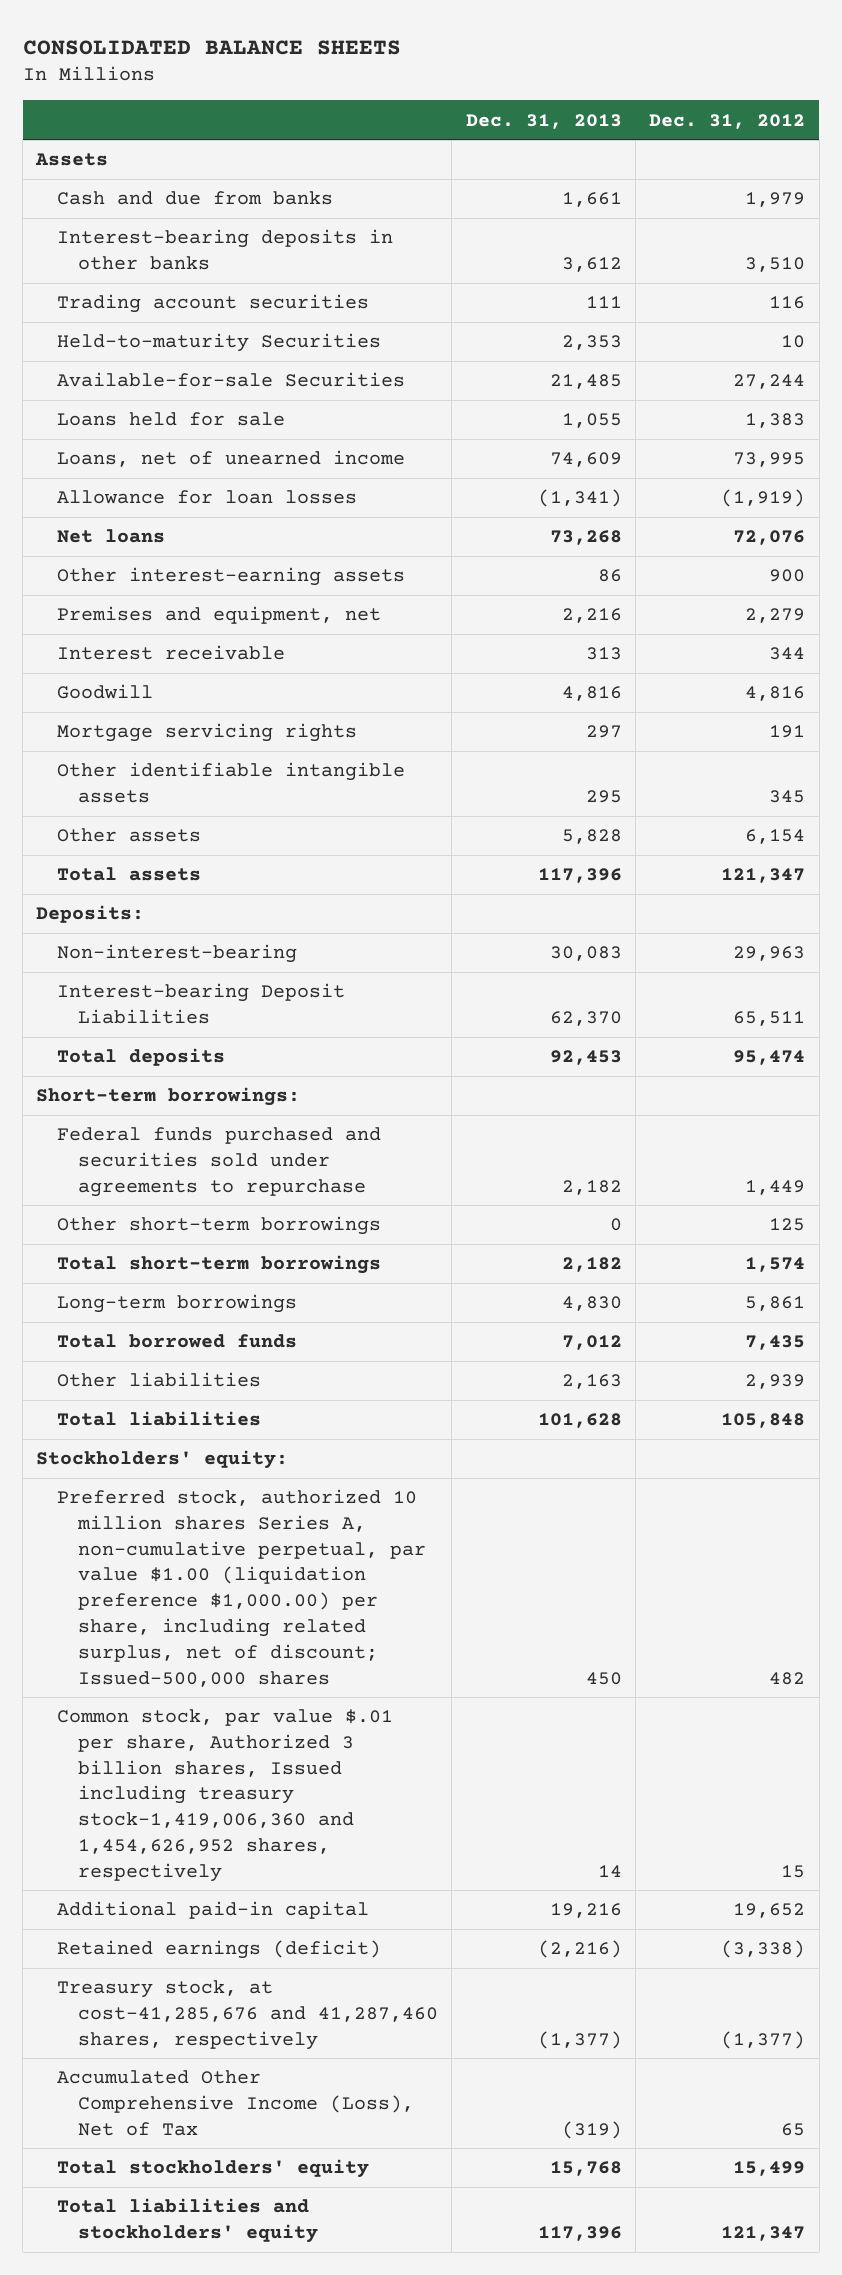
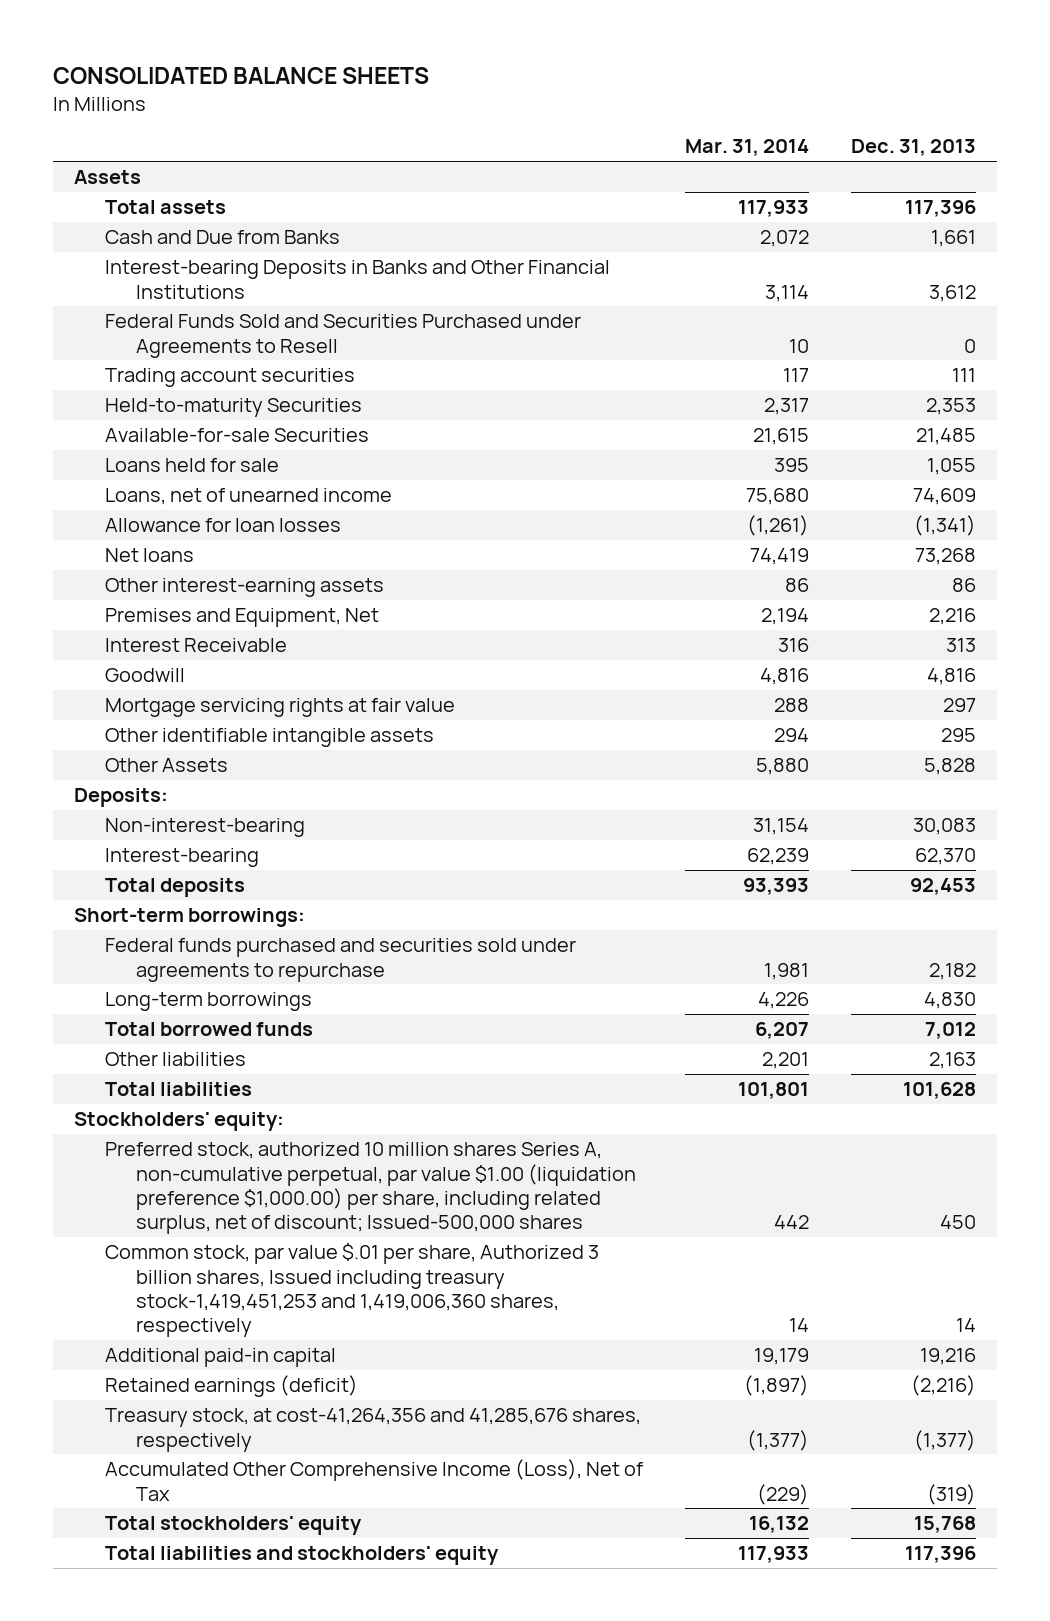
[649,113,806,129] Dec. 31, 2012 -> none
none -> [685,139,810,157] Mar. 31, 2014
[57,867,202,882] Total assets -> [105,200,227,215] Total assets
[57,191,334,206] Cash and due from banks -> [105,230,341,245] Cash and Due from Banks
[57,229,394,270] Interest-bearing deposits in other banks -> [105,260,611,299] Interest-bearing Deposits in Banks and Other Financial Institutions
none -> [105,314,582,358] Federal Funds Sold and Securities Purchased under Agreements to Resell
[57,606,382,625] Premises and equipment, net -> [105,608,380,628] Premises and Equipment, Net
[57,645,286,661] Interest receivable -> [105,638,288,653] Interest Receivable
[57,723,358,743] Mortgage servicing rights -> [105,698,456,718] Mortgage servicing rights at fair value
[57,828,202,843] Other assets -> [105,758,229,773] Other Assets
[57,983,346,1024] Interest-bearing Deposit Liabilities -> [105,848,260,868] Interest-bearing
[57,1216,382,1236] Other short-term borrowings -> none
[57,1255,382,1275] Total short-term borrowings -> none
[57,1709,394,1882] Common stock, par value $.01 per share, Authorized 3 billion shares, Issued including treasury stock-1,419,006,360 and 1,454,626,952 shares, respectively -> [105,1243,600,1337] Common stock, par value $.01 per share, Authorized 3 billion shares, Issued including treasury stock-1,419,451,253 and 1,419,006,360 shares, respectively
[57,1980,438,2050] Treasury stock, at cost-41,285,676 and 41,287,460 shares, respectively -> [105,1408,642,1452] Treasury stock, at cost-41,264,356 and 41,285,676 shares, respectively

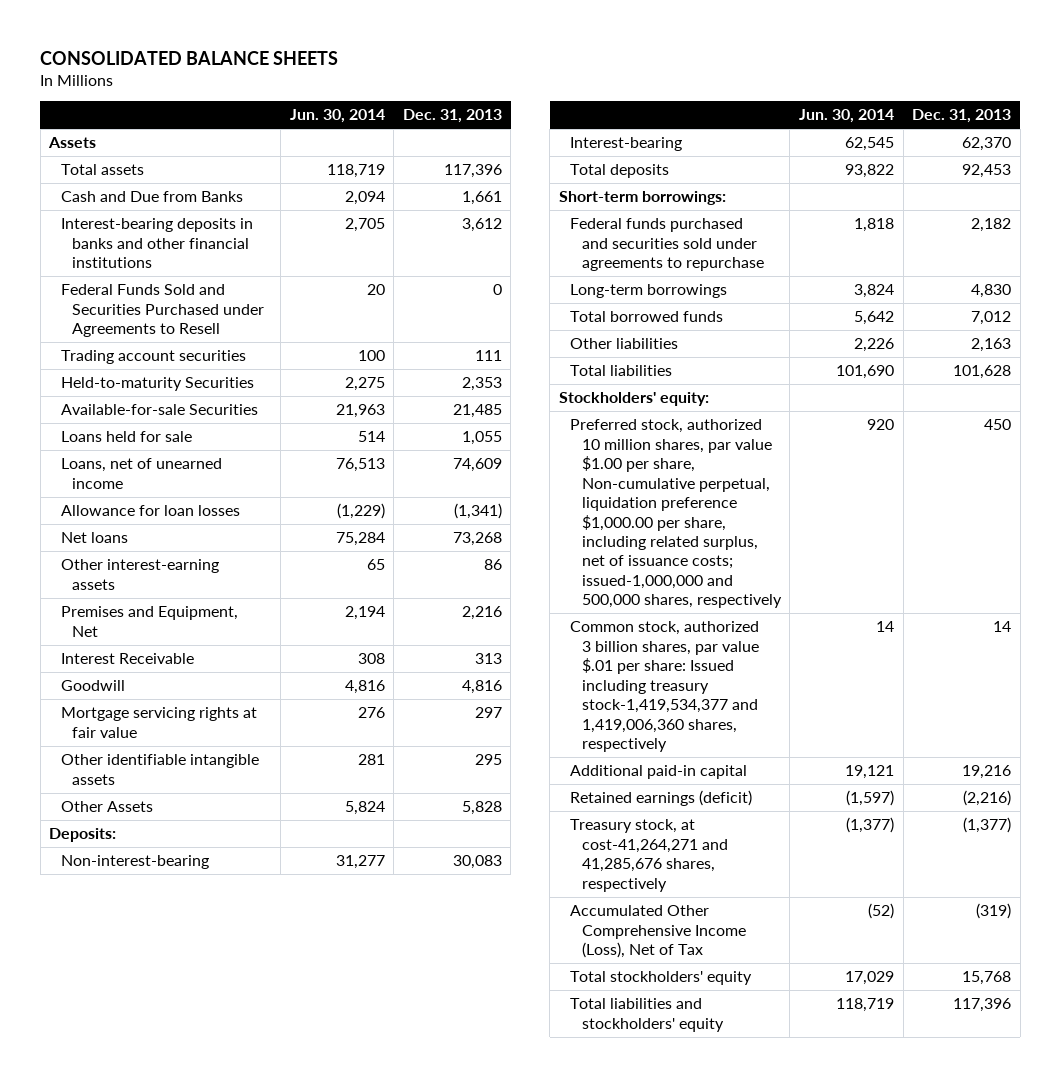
[685,139,810,157] Mar. 31, 2014 -> none
none -> [289,109,385,124] Jun. 30, 2014
[105,260,611,299] Interest-bearing Deposits in Banks and Other Financial Institutions -> [60,218,253,269] Interest-bearing deposits in banks and other financial institutions
[105,1142,637,1234] Preferred stock, authorized 10 million shares Series A, non-cumulative perpetual, par value $1.00 (liquidation preference $1,000.00) per share, including related surplus, net of discount; Issued-500,000 shares -> [570,419,782,609] Preferred stock, authorized 10 million shares, par value $1.00 per share, Non-cumulative perpetual, liquidation preference $1,000.00 per share, including related surplus, net of issuance costs; issued-1,000,000 and 500,000 shares, respectively
[105,1243,600,1337] Common stock, par value $.01 per share, Authorized 3 billion shares, Issued including treasury stock-1,419,451,253 and 1,419,006,360 shares, respectively -> [570,621,760,752] Common stock, authorized 3 billion shares, par value $.01 per share: Issued including treasury stock-1,419,534,377 and 1,419,006,360 shares, respectively
[105,1408,642,1452] Treasury stock, at cost-41,264,356 and 41,285,676 shares, respectively -> [570,819,728,892] Treasury stock, at cost-41,264,271 and 41,285,676 shares, respectively

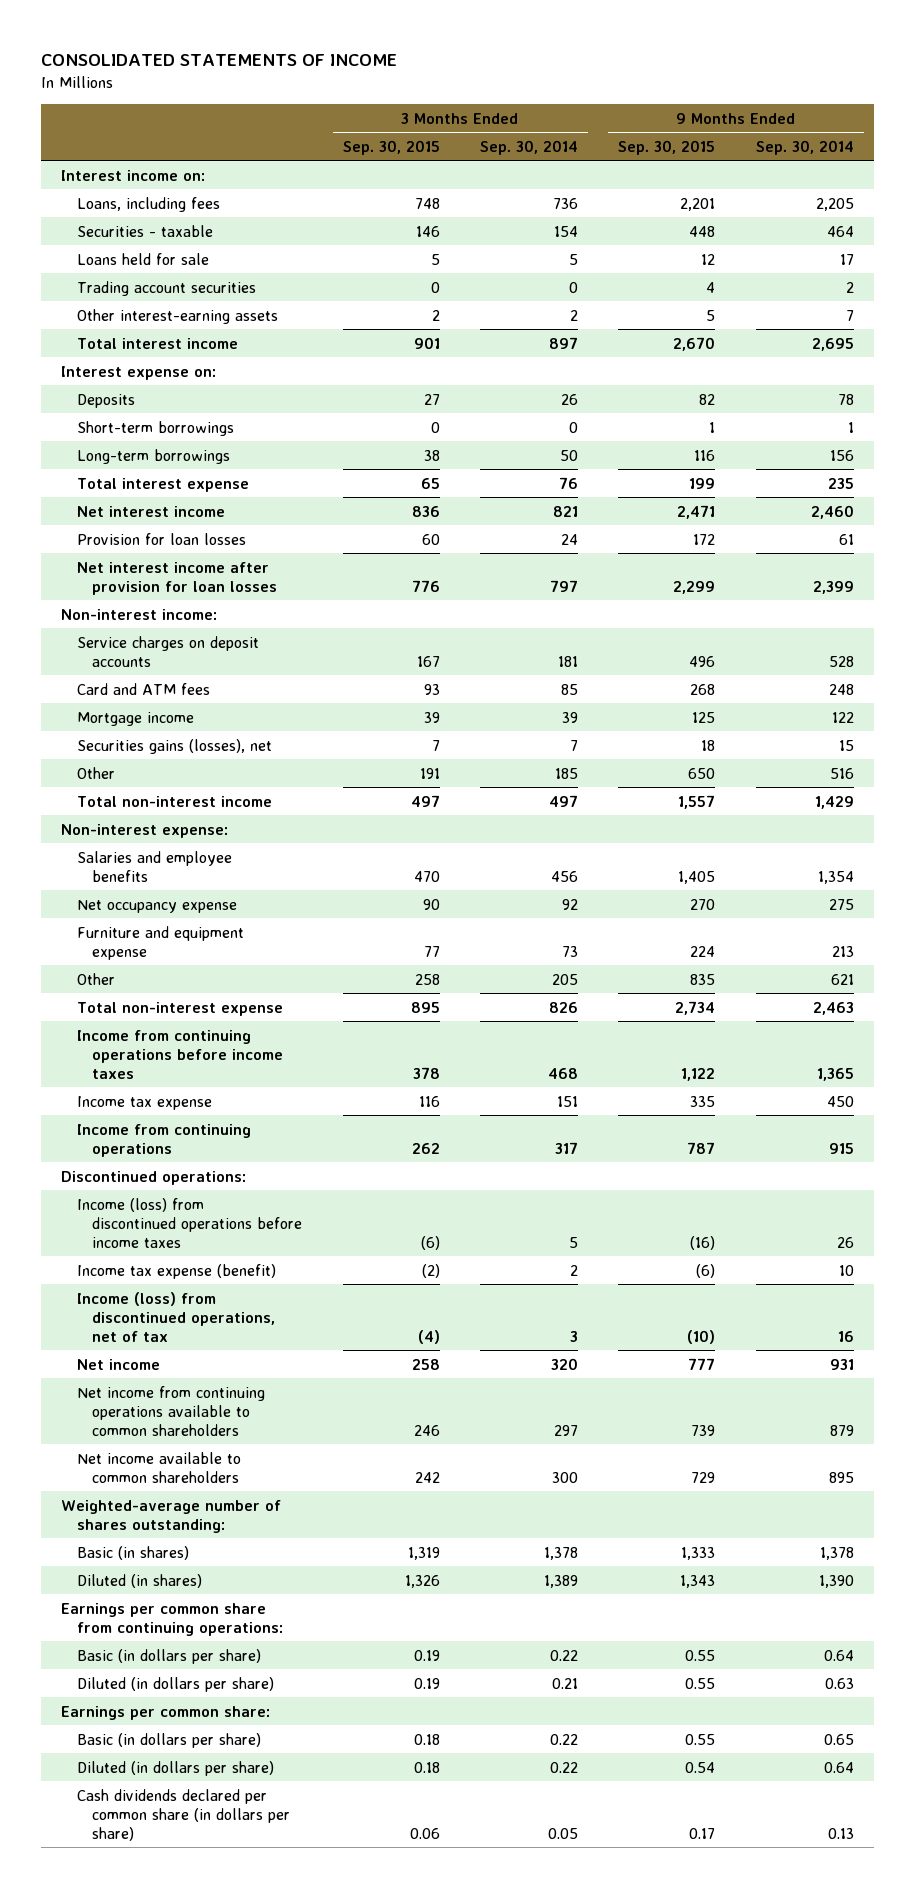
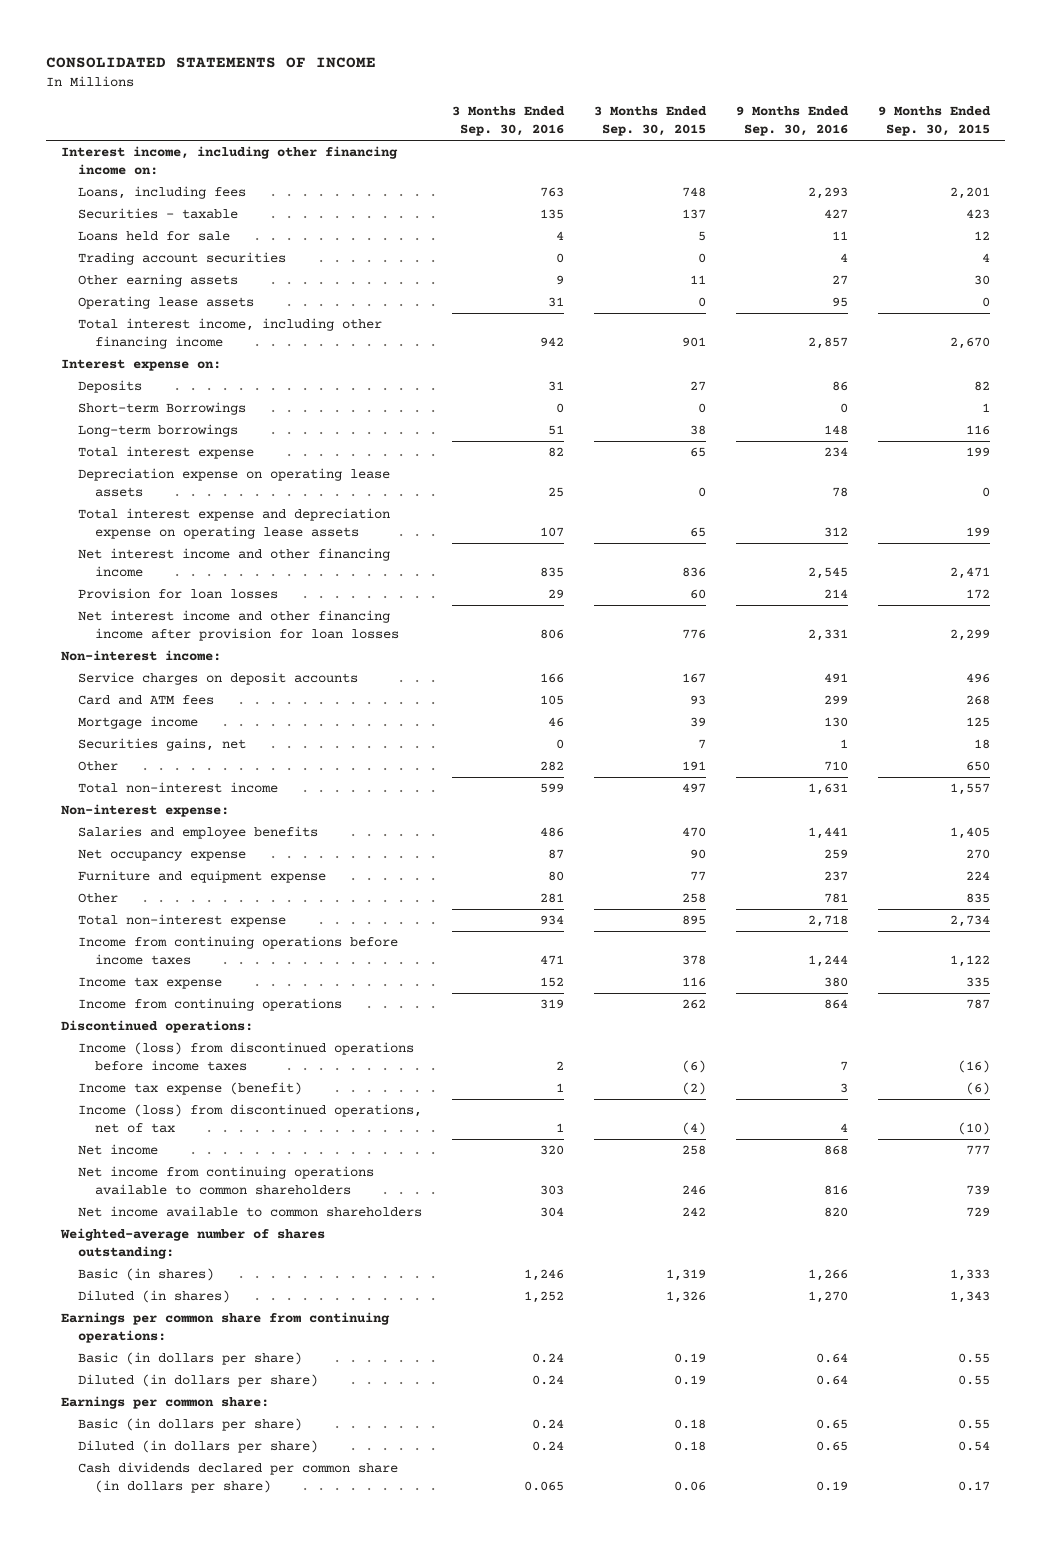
[479,139,578,155] Sep. 30, 2014 -> none
[755,139,854,155] Sep. 30, 2014 -> none
none -> [451,106,565,137] 3 Months Ended Sep. 30, 2016
none -> [735,106,849,137] 9 Months Ended Sep. 30, 2016
[61,169,206,181] Interest income on: -> [60,146,398,176] Interest income, including other financing income on:
[415,225,440,237] 146 -> [681,209,706,220] 137
[689,225,716,237] 448 -> [965,209,990,220] 423
[76,308,278,324] Other interest-earning assets -> [77,274,238,288] Other earning assets
[431,309,440,321] 2 -> [689,275,706,285] 11
[706,309,716,321] 5 -> [973,275,990,286] 30
none -> [77,296,254,310] Operating lease assets
[76,337,238,349] Total interest income -> [77,318,382,350] Total interest income, including other financing income
[76,420,234,436] Short-term borrowings -> [77,402,246,416] Short-term Borrowings
none -> [77,468,390,498] Depreciation expense on operating lease assets
none -> [77,508,390,540] Total interest expense and depreciation expense on operating lease assets
[76,505,225,517] Net interest income -> [77,548,390,578] Net interest income and other financing income
[76,561,278,595] Net interest income after provision for loan losses -> [77,610,399,642] Net interest income and other financing income after provision for loan losses
[76,738,272,754] Securities gains (losses), net -> [77,738,246,752] Securities gains, net

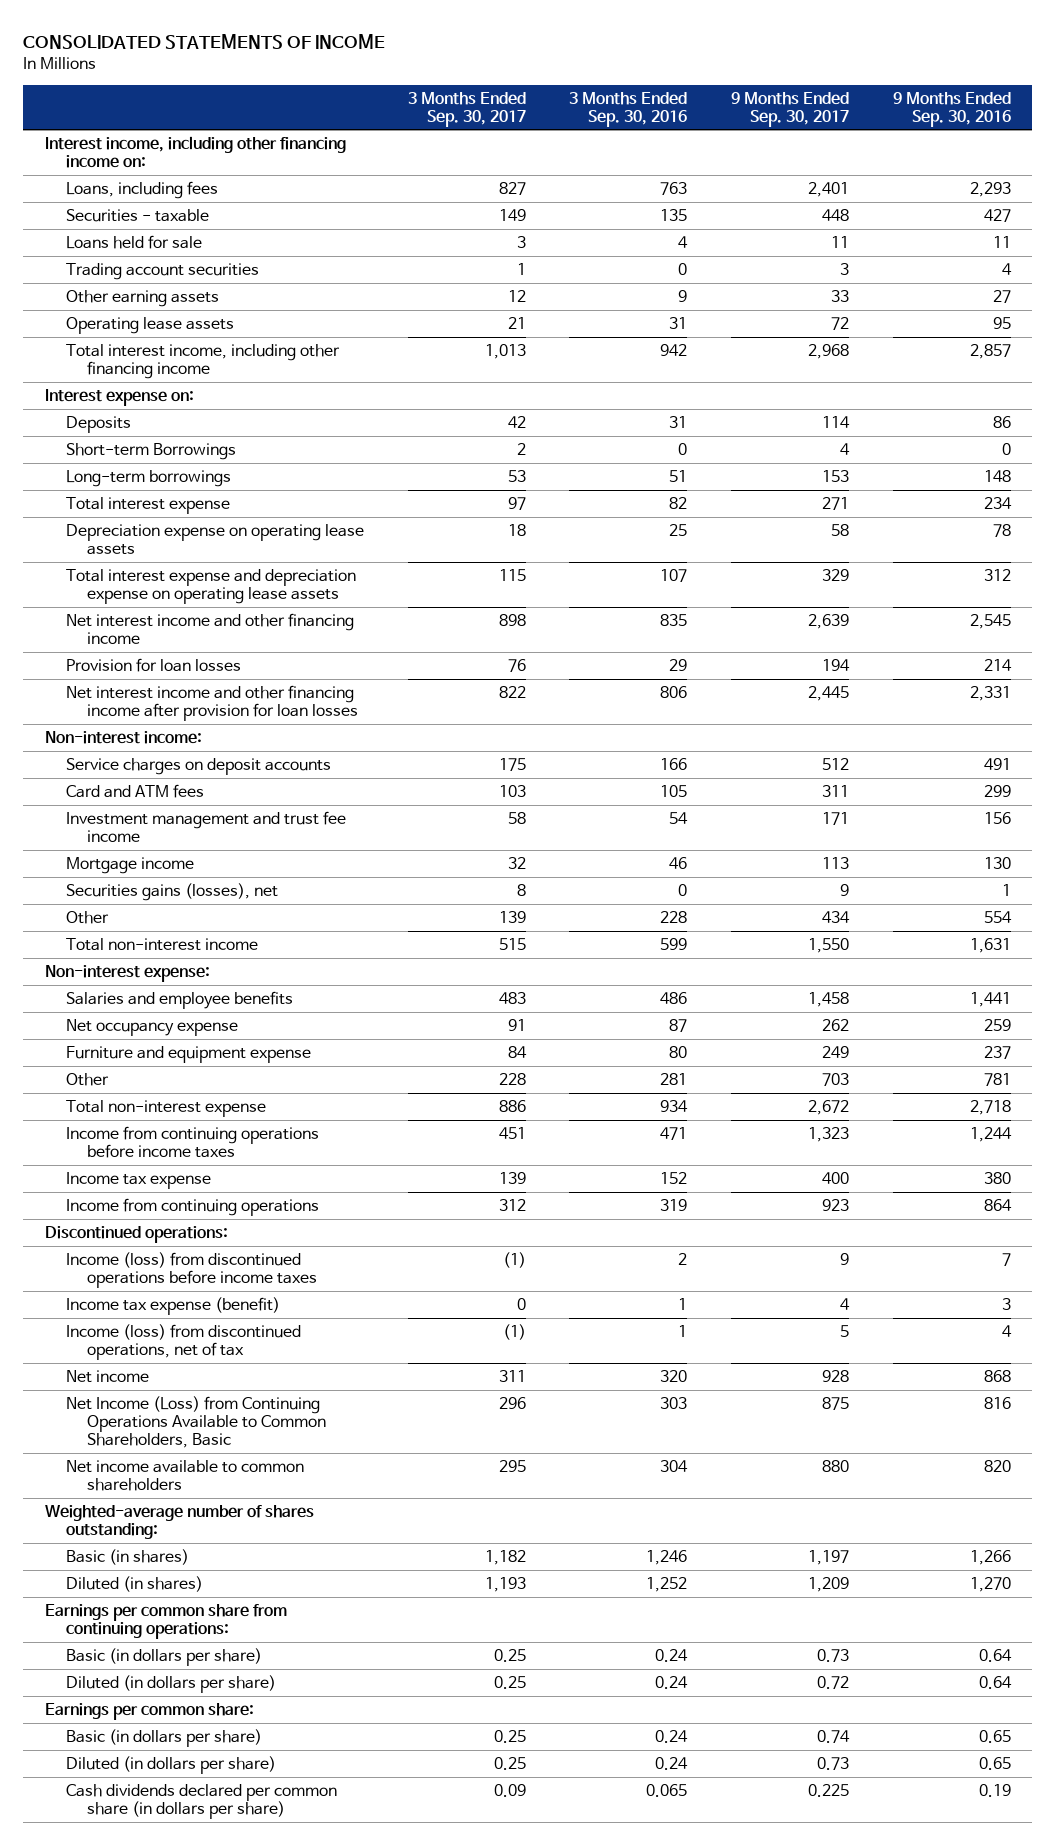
[593,106,707,137] 3 Months Ended Sep. 30, 2015 -> none
[877,106,991,137] 9 Months Ended Sep. 30, 2015 -> none
none -> [407,91,526,127] 3 Months Ended Sep. 30, 2017
none -> [731,91,850,127] 9 Months Ended Sep. 30, 2017
none -> [66,810,347,843] Investment management and trust fee income
[77,738,246,752] Securities gains, net -> [66,882,279,901] Securities gains (losses), net
[539,761,564,772] 282 -> [660,910,688,923] 228
[823,761,848,772] 710 -> [983,910,1012,923] 554
[77,1166,374,1196] Net income from continuing operations available to common shareholders -> [66,1395,327,1449] Net Income (Loss) from Continuing Operations Available to Common Shareholders, Basic

